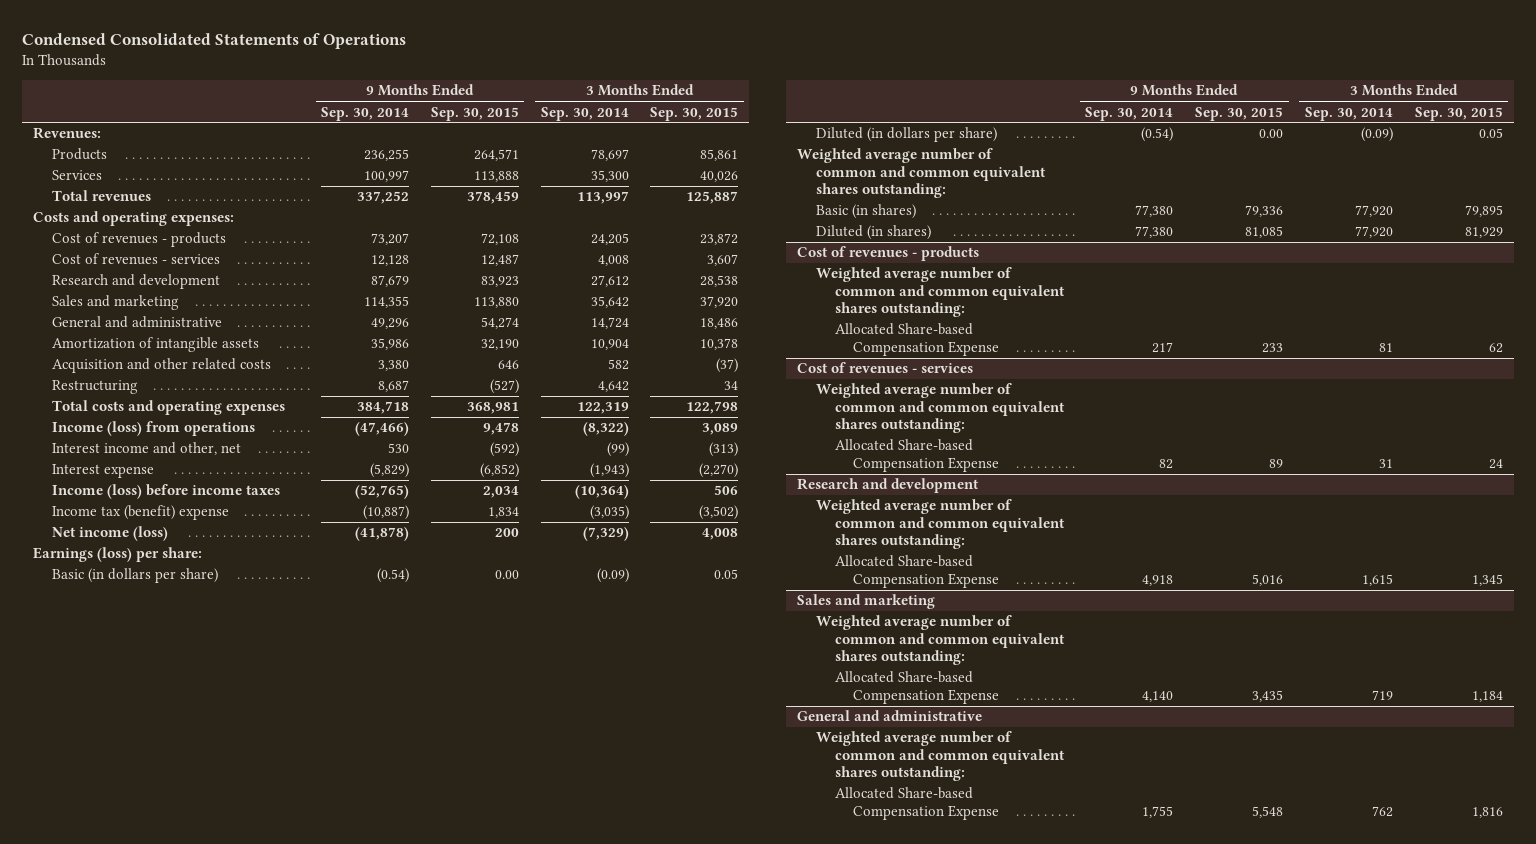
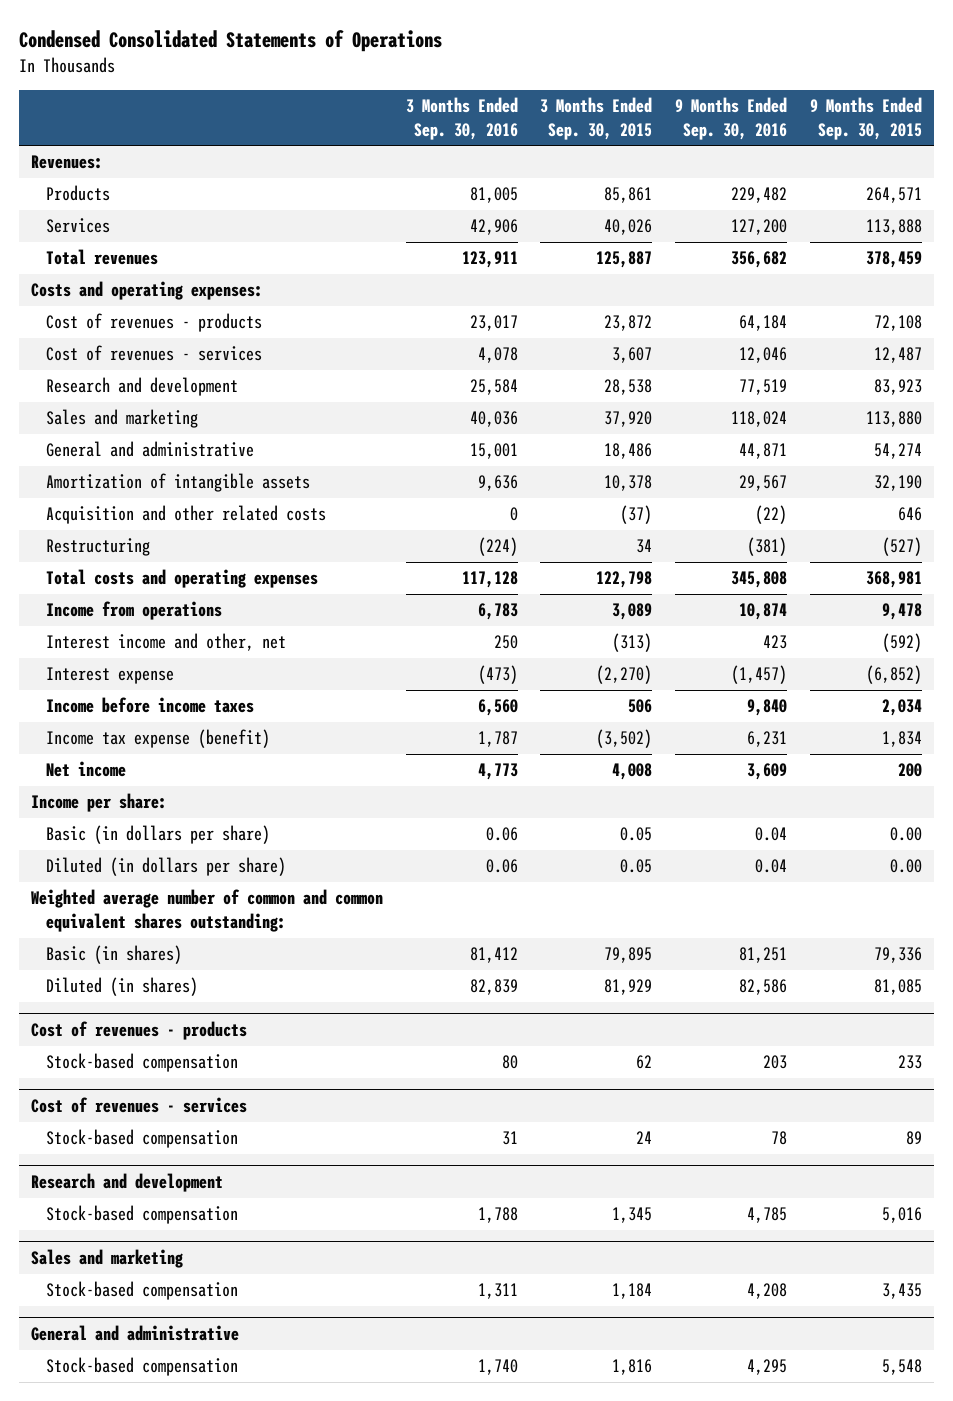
[321,106,410,121] Sep. 30, 2014 -> none
[540,106,629,121] Sep. 30, 2014 -> none
none -> [405,97,518,140] 3 Months Ended Sep. 30, 2016
none -> [675,97,788,140] 9 Months Ended Sep. 30, 2016
[51,421,255,437] Income (loss) from operations -> [45,601,222,621] Income from operations
[33,547,203,563] Earnings (loss) per share: -> none
[51,484,280,500] Income (loss) before income taxes -> [45,697,254,714] Income before income taxes
[51,505,229,521] Income tax (benefit) expense -> [45,729,270,749] Income tax expense (benefit)
[51,526,168,542] Net income (loss) -> [45,761,126,778] Net income
none -> [30,793,167,813] Income per share:
[815,267,1065,318] Weighted average number of common and common equivalent shares outstanding: -> none
[834,323,1000,356] Allocated Share-based Compensation Expense -> [45,1053,238,1073] Stock-based compensation
[815,383,1065,434] Weighted average number of common and common equivalent shares outstanding: -> none
[834,439,1000,472] Allocated Share-based Compensation Expense -> [45,1129,238,1149] Stock-based compensation
[815,499,1065,550] Weighted average number of common and common equivalent shares outstanding: -> none
[834,555,1000,588] Allocated Share-based Compensation Expense -> [45,1205,238,1225] Stock-based compensation
[815,615,1065,666] Weighted average number of common and common equivalent shares outstanding: -> none
[834,671,1000,704] Allocated Share-based Compensation Expense -> [45,1281,238,1301] Stock-based compensation
[815,731,1065,782] Weighted average number of common and common equivalent shares outstanding: -> none
[834,787,1000,820] Allocated Share-based Compensation Expense -> [45,1357,238,1377] Stock-based compensation

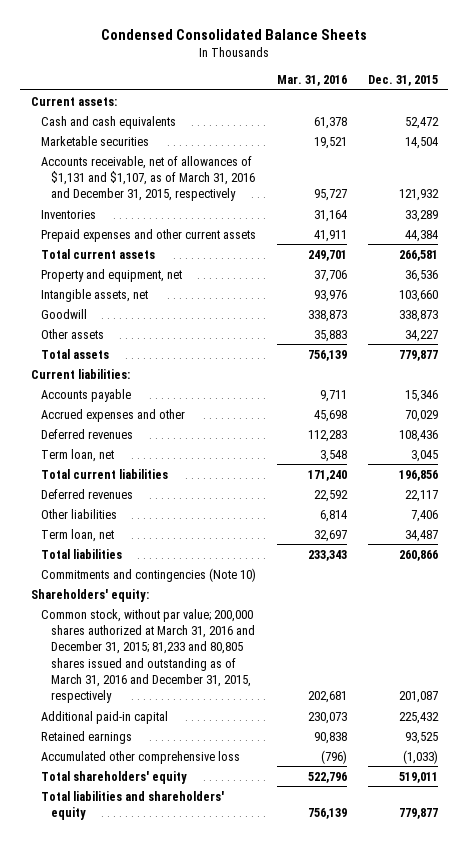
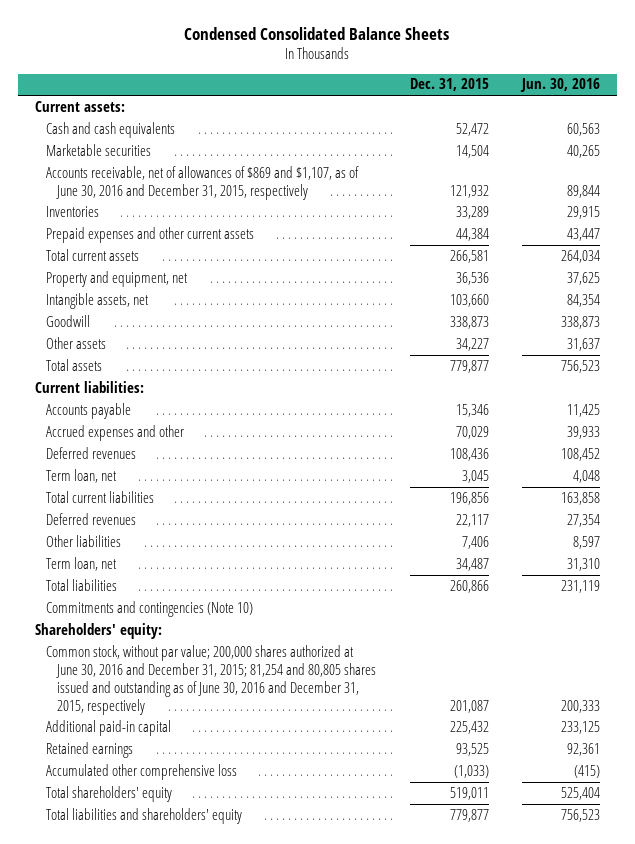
[276,75,347,87] Mar. 31, 2016 -> none
none -> [520,78,601,93] Jun. 30, 2016
[41,155,256,202] Accounts receivable, net of allowances of $1,131 and $1,107, as of March 31, 2016 and December 31, 2015, respectively -> [45,165,359,200] Accounts receivable, net of allowances of $869 and $1,107, as of June 30, 2016 and December 31, 2015, respectively
[41,608,256,704] Common stock, without par value; 200,000 shares authorized at March 31, 2016 and December 31, 2015; 81,233 and 80,805 shares issued and outstanding as of March 31, 2016 and December 31, 2015, respectively -> [45,644,377,715] Common stock, without par value; 200,000 shares authorized at June 30, 2016 and December 31, 2015; 81,254 and 80,805 shares issued and outstanding as of June 30, 2016 and December 31, 2015, respectively

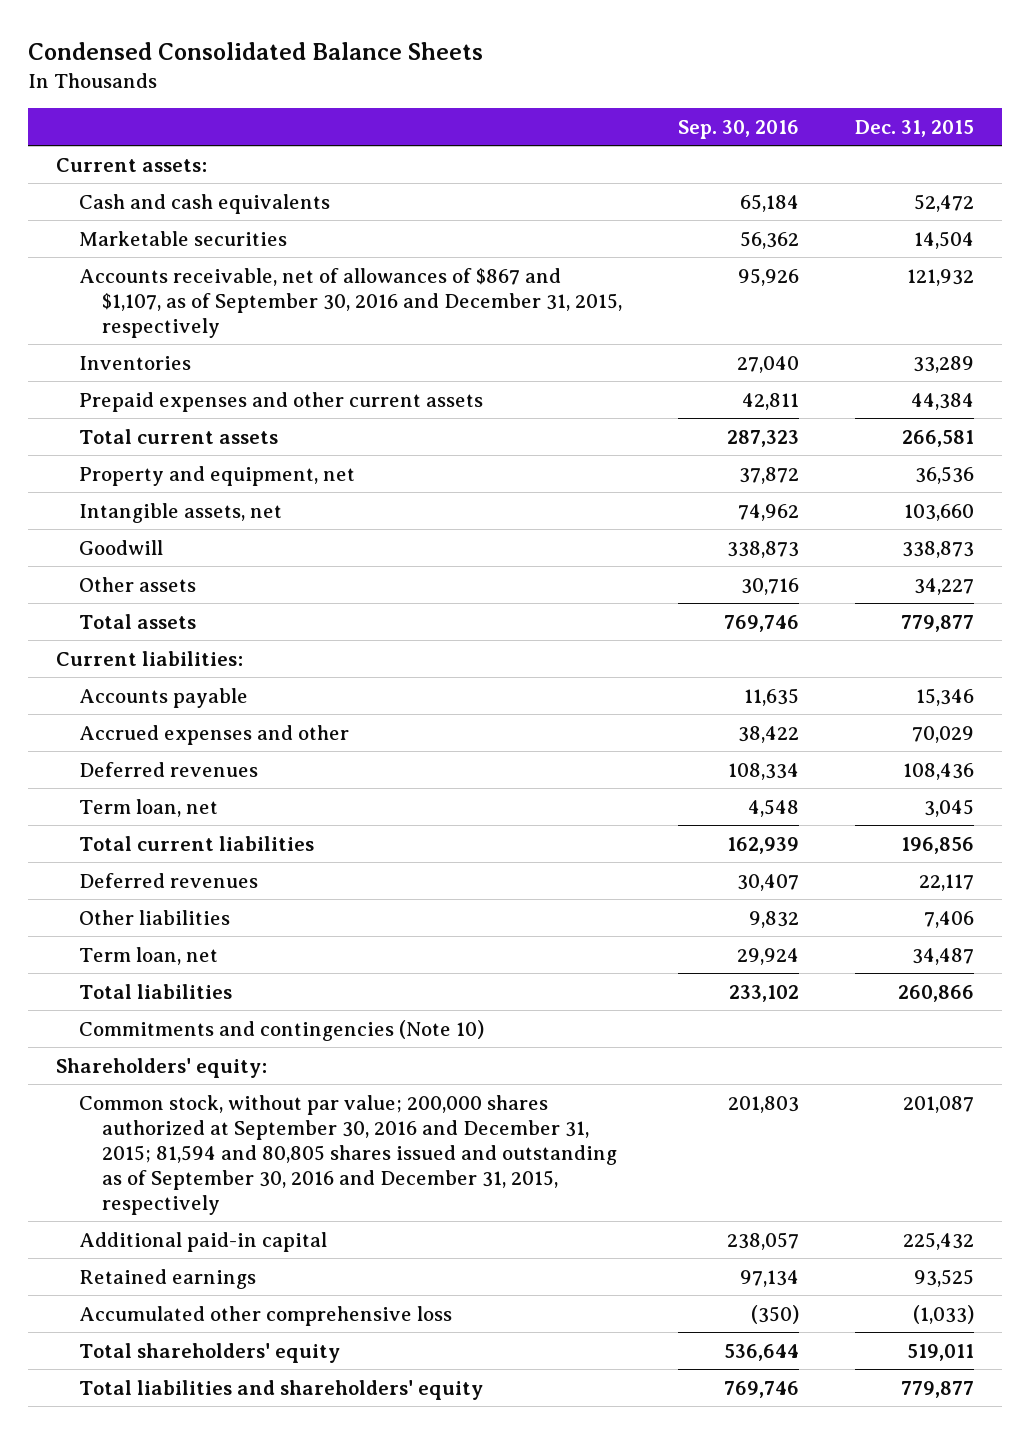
[520,78,601,93] Jun. 30, 2016 -> none
none -> [678,119,800,139] Sep. 30, 2016
[45,165,359,200] Accounts receivable, net of allowances of $869 and $1,107, as of June 30, 2016 and December 31, 2015, respectively -> [79,267,623,338] Accounts receivable, net of allowances of $867 and $1,107, as of September 30, 2016 and December 31, 2015, respectively
[45,644,377,715] Common stock, without par value; 200,000 shares authorized at June 30, 2016 and December 31, 2015; 81,254 and 80,805 shares issued and outstanding as of June 30, 2016 and December 31, 2015, respectively -> [79,1094,618,1215] Common stock, without par value; 200,000 shares authorized at September 30, 2016 and December 31, 2015; 81,594 and 80,805 shares issued and outstanding as of September 30, 2016 and December 31, 2015, respectively

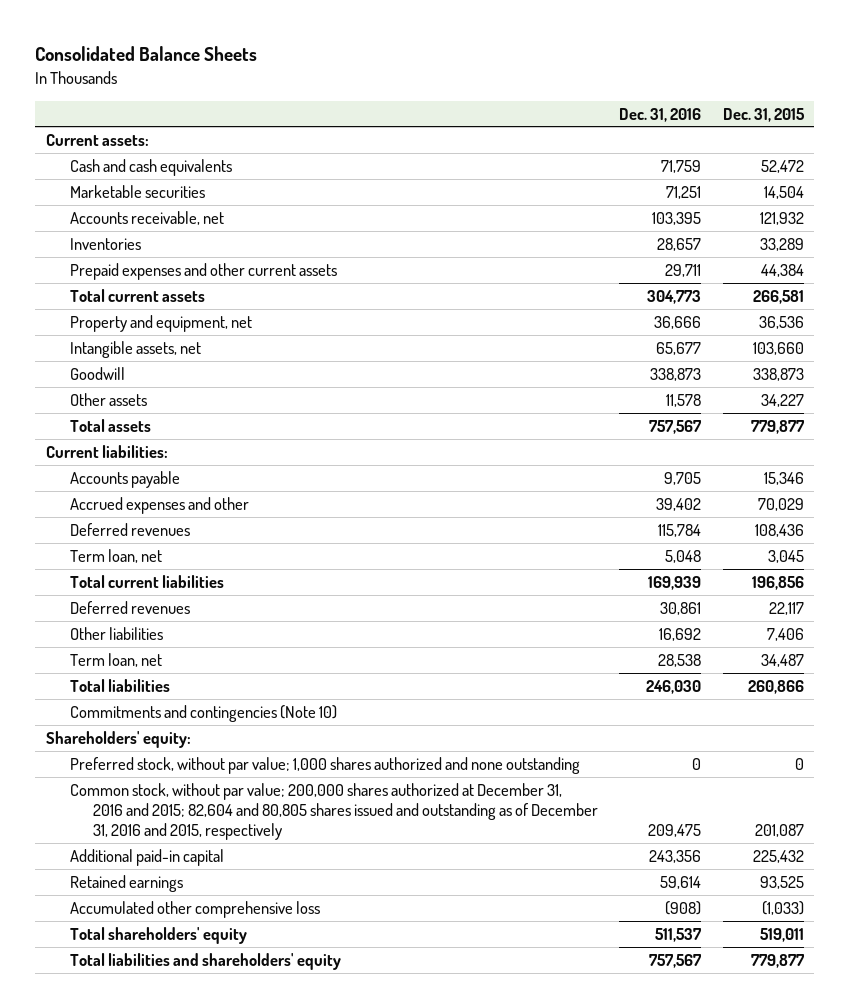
[27,41,483,60] Condensed Consolidated Balance Sheets -> [35,46,258,62] Consolidated Balance Sheets
[678,119,800,139] Sep. 30, 2016 -> none
none -> [619,107,702,122] Dec. 31, 2016
[79,267,623,338] Accounts receivable, net of allowances of $867 and $1,107, as of September 30, 2016 and December 31, 2015, respectively -> [69,211,224,226] Accounts receivable, net
none -> [69,757,580,775] Preferred stock, without par value; 1,000 shares authorized and none outstanding
[79,1094,618,1215] Common stock, without par value; 200,000 shares authorized at September 30, 2016 and December 31, 2015; 81,594 and 80,805 shares issued and outstanding as of September 30, 2016 and December 31, 2015, respectively -> [69,783,598,840] Common stock, without par value; 200,000 shares authorized at December 31, 2016 and 2015; 82,604 and 80,805 shares issued and outstanding as of December 31, 2016 and 2015, respectively

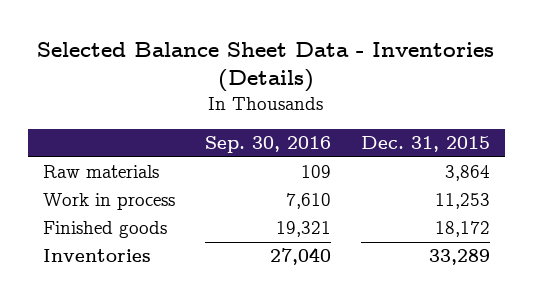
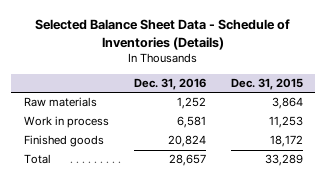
[37,41,495,93] Selected Balance Sheet Data - Inventories (Details) -> [35,18,291,50] Selected Balance Sheet Data - Schedule of Inventories (Details)
[204,136,331,154] Sep. 30, 2016 -> none
none -> [133,78,206,91] Dec. 31, 2016
[42,249,151,263] Inventories -> [23,154,51,165] Total

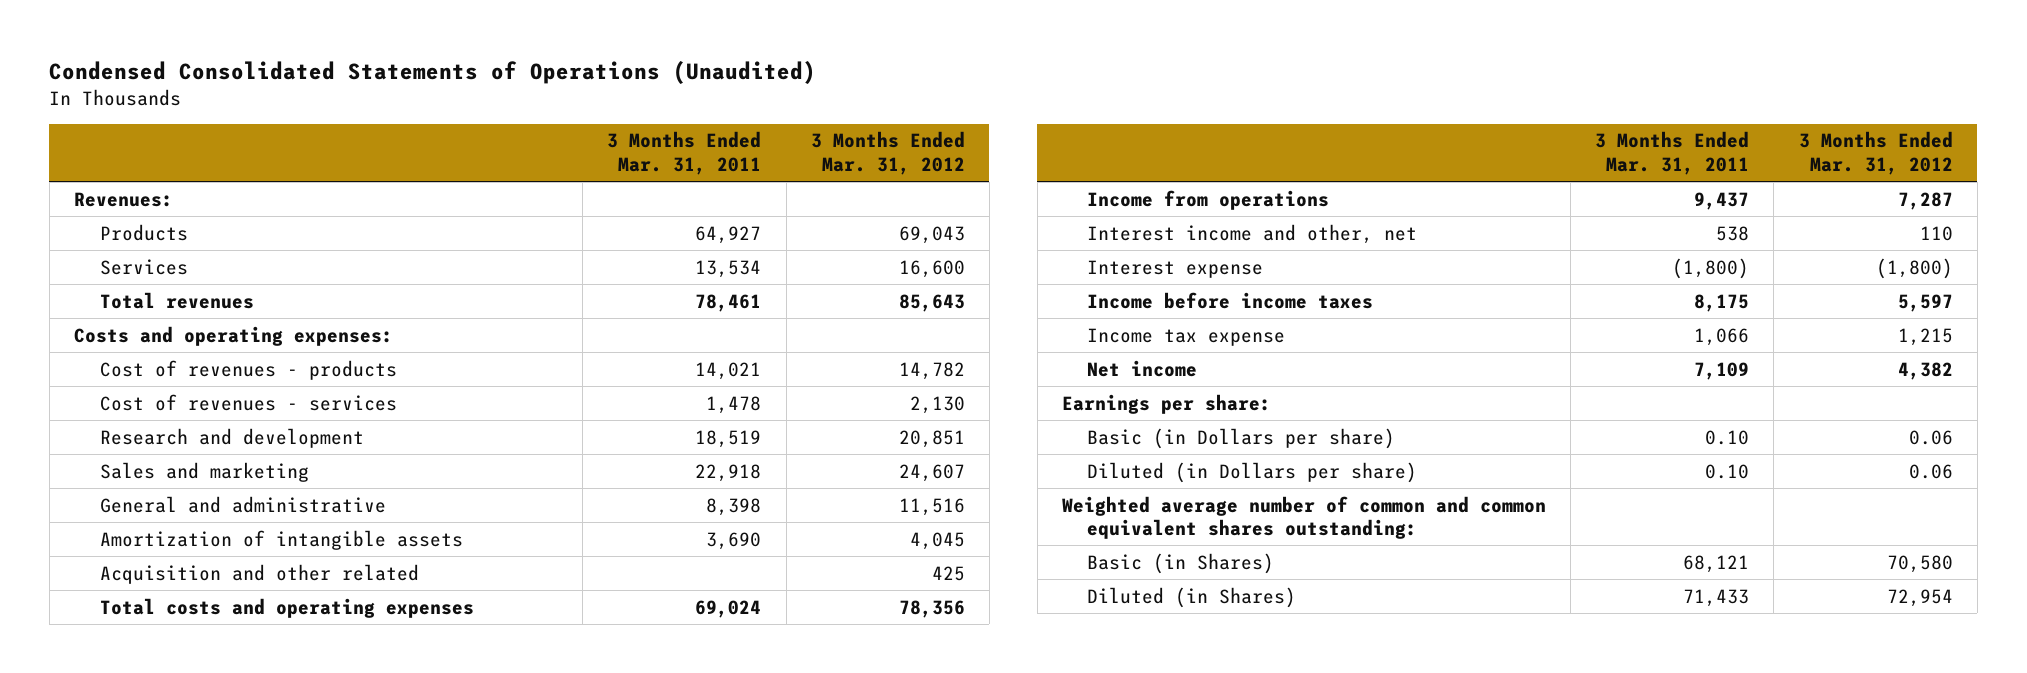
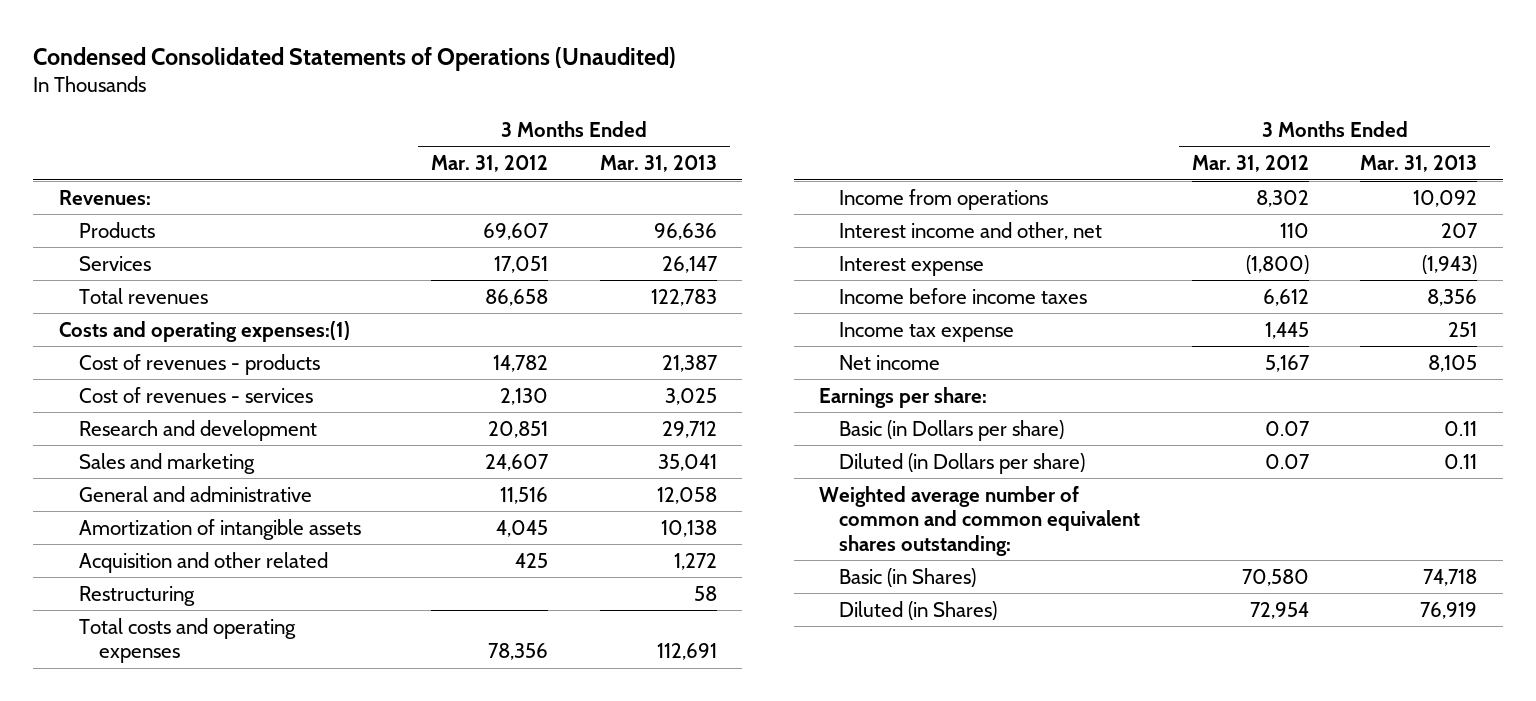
[607,131,762,176] 3 Months Ended Mar. 31, 2011 -> none
none -> [599,155,717,173] Mar. 31, 2013
[898,225,965,244] 69,043 -> [483,222,550,240] 69,607
[898,259,965,278] 16,600 -> [494,255,549,273] 17,051
[898,293,965,312] 85,643 -> [485,288,549,306] 86,658
[74,325,394,346] Costs and operating expenses: -> [58,320,350,342] Costs and operating expenses:(1)
none -> [78,585,195,606] Restructuring
[1897,191,1953,210] 7,287 -> [1255,189,1309,207] 8,302
[1897,293,1953,312] 5,597 -> [1262,288,1309,306] 6,612
[1897,327,1953,346] 1,215 -> [1264,321,1309,339] 1,445
[1897,361,1953,380] 4,382 -> [1264,354,1310,372] 5,167
[1908,429,1953,445] 0.06 -> [1264,420,1310,436] 0.07
[1908,463,1953,479] 0.06 -> [1264,453,1310,469] 0.07

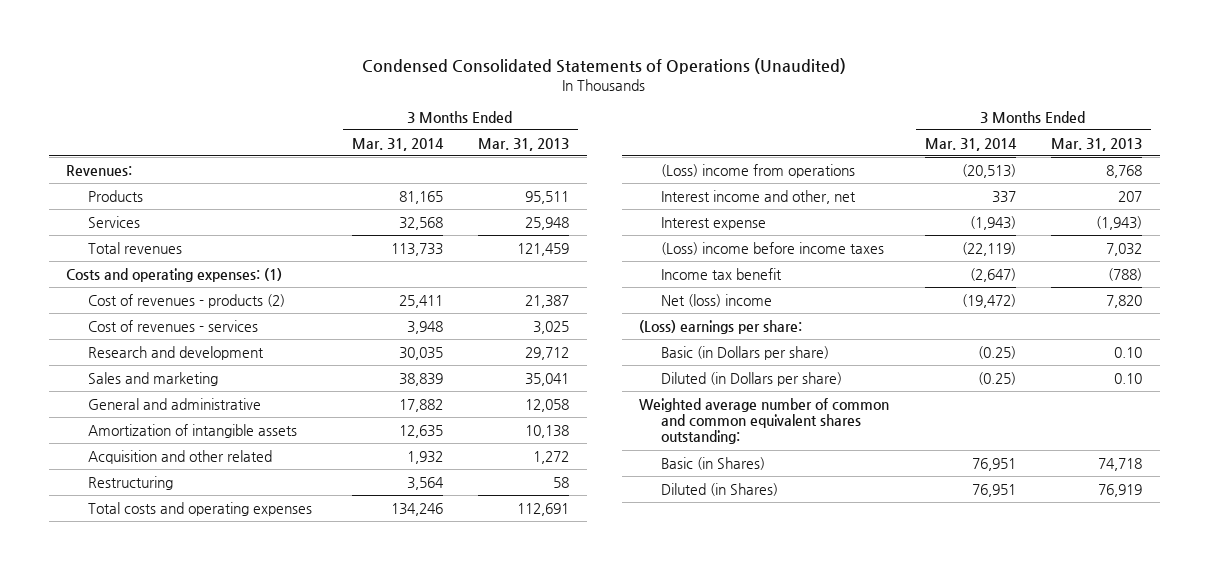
[431,155,549,173] Mar. 31, 2012 -> none
none -> [351,137,444,151] Mar. 31, 2014
[653,222,717,240] 96,636 -> [524,190,569,204] 95,511
[661,255,718,273] 26,147 -> [524,216,569,230] 25,948
[650,288,717,306] 122,783 -> [516,242,569,256] 121,459
[58,320,350,342] Costs and operating expenses:(1) -> [66,267,283,282] Costs and operating expenses: (1)
[78,353,320,375] Cost of revenues - products -> [88,293,286,308] Cost of revenues - products (2)
[839,188,1049,210] Income from operations -> [661,163,856,178] (Loss) income from operations
[1413,189,1478,207] 10,092 -> [1106,164,1143,178] 8,768
[839,287,1088,304] Income before income taxes -> [661,241,885,255] (Loss) income before income taxes
[1427,288,1478,306] 8,356 -> [1106,242,1143,256] 7,032
[839,321,1015,342] Income tax expense -> [661,267,783,280] Income tax benefit
[1448,321,1478,337] 251 -> [1108,267,1143,281] (788)
[839,354,941,370] Net income -> [661,293,773,307] Net (loss) income
[1428,354,1478,372] 8,105 -> [1106,294,1143,308] 7,820
[819,386,988,408] Earnings per share: -> [639,319,803,334] (Loss) earnings per share:
[1444,420,1478,436] 0.11 -> [1114,346,1143,358] 0.10
[1444,453,1478,469] 0.11 -> [1114,372,1143,384] 0.10

